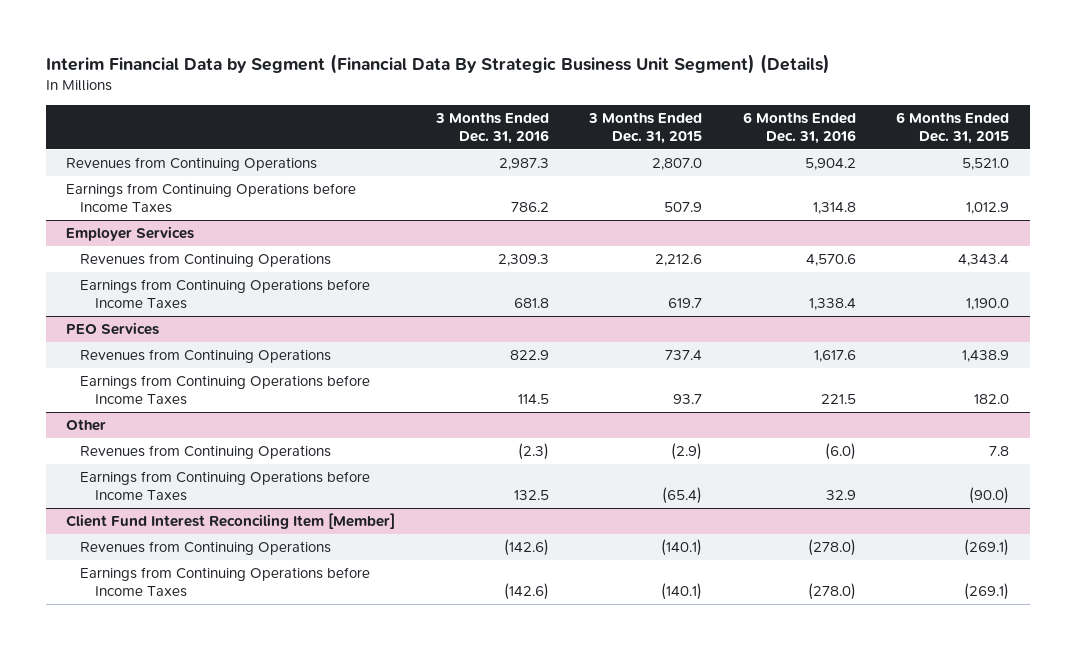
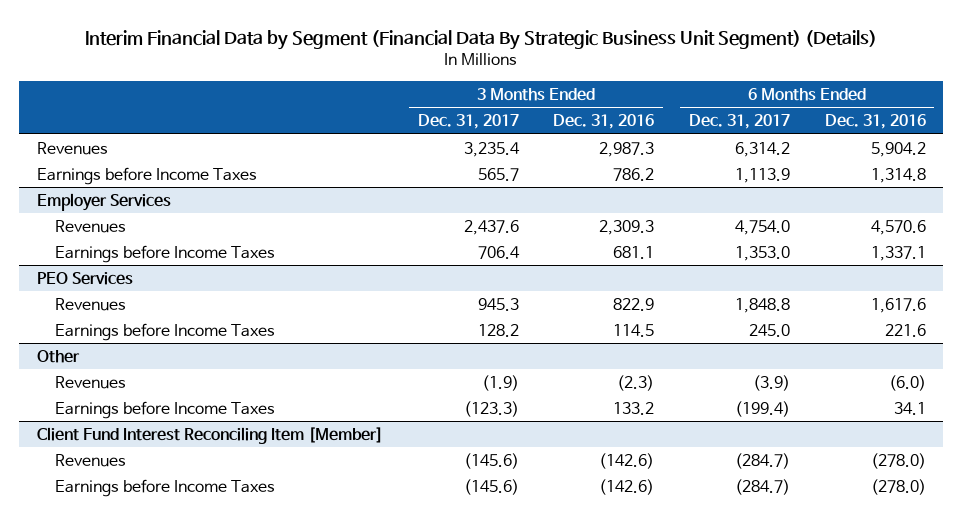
[588,112,703,145] 3 Months Ended Dec. 31, 2015 -> none
[896,112,1010,145] 6 Months Ended Dec. 31, 2015 -> none
none -> [417,114,519,130] Dec. 31, 2017
none -> [689,114,791,130] Dec. 31, 2017
[66,157,318,172] Revenues from Continuing Operations -> [36,141,108,155] Revenues
[66,183,357,213] Earnings from Continuing Operations before Income Taxes -> [36,166,257,185] Earnings before Income Taxes
[80,253,332,268] Revenues from Continuing Operations -> [54,219,126,233] Revenues
[80,279,371,309] Earnings from Continuing Operations before Income Taxes -> [54,244,275,263] Earnings before Income Taxes
[513,297,549,308] 681.8 -> [613,245,655,259] 681.1
[808,297,856,310] 1,338.4 -> [870,245,926,261] 1,337.1
[80,349,332,364] Revenues from Continuing Operations -> [54,297,126,311] Revenues
[80,375,371,405] Earnings from Continuing Operations before Income Taxes -> [54,322,275,341] Earnings before Income Taxes
[820,393,856,404] 221.5 -> [884,323,926,337] 221.6
[80,445,332,460] Revenues from Continuing Operations -> [54,375,126,389] Revenues
[80,471,371,501] Earnings from Continuing Operations before Income Taxes -> [54,400,275,419] Earnings before Income Taxes
[513,489,549,500] 132.5 -> [613,401,655,415] 133.2
[825,489,856,500] 32.9 -> [893,401,926,415] 34.1
[80,541,332,556] Revenues from Continuing Operations -> [54,453,126,467] Revenues
[80,567,371,597] Earnings from Continuing Operations before Income Taxes -> [54,478,275,497] Earnings before Income Taxes

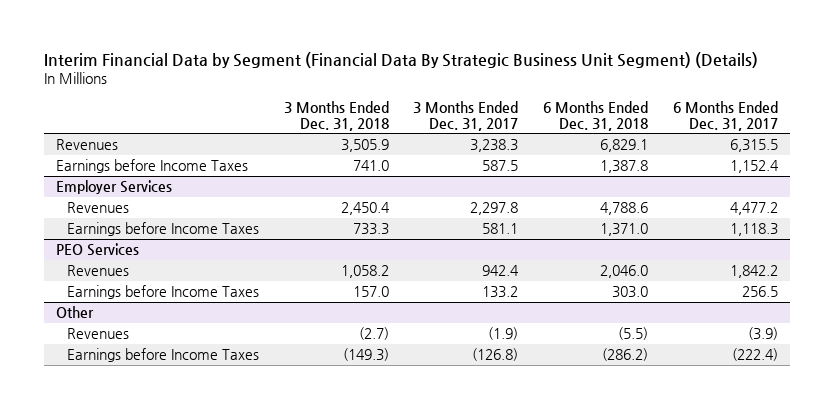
[553,114,655,130] Dec. 31, 2016 -> none
[824,114,926,130] Dec. 31, 2016 -> none
none -> [283,100,389,131] 3 Months Ended Dec. 31, 2018
none -> [543,100,649,131] 6 Months Ended Dec. 31, 2018
[463,141,520,157] 3,235.4 -> [470,139,519,153] 3,238.3
[735,141,791,157] 6,314.2 -> [729,139,778,153] 6,315.5
[477,167,519,181] 565.7 -> [482,160,519,172] 587.5
[735,167,791,183] 1,113.9 -> [729,160,779,174] 1,152.4
[463,219,519,235] 2,437.6 -> [470,202,519,216] 2,297.8
[735,219,791,235] 4,754.0 -> [729,202,778,216] 4,477.2
[477,245,520,259] 706.4 -> [482,223,519,235] 581.1
[735,245,791,261] 1,353.0 -> [729,223,778,237] 1,118.3
[477,297,519,311] 945.3 -> [482,265,520,277] 942.4
[735,297,791,313] 1,848.8 -> [729,265,778,279] 1,842.2
[477,323,519,337] 128.2 -> [482,286,519,299] 133.2
[749,323,791,337] 245.0 -> [741,286,778,298] 256.5
[36,426,383,444] Client Fund Interest Reconciling Item [Member] -> none
[54,453,126,467] Revenues -> none
[54,478,275,497] Earnings before Income Taxes -> none
[463,400,519,417] (123.3) -> [472,348,519,362] (126.8)
[735,400,791,417] (199.4) -> [731,348,778,362] (222.4)

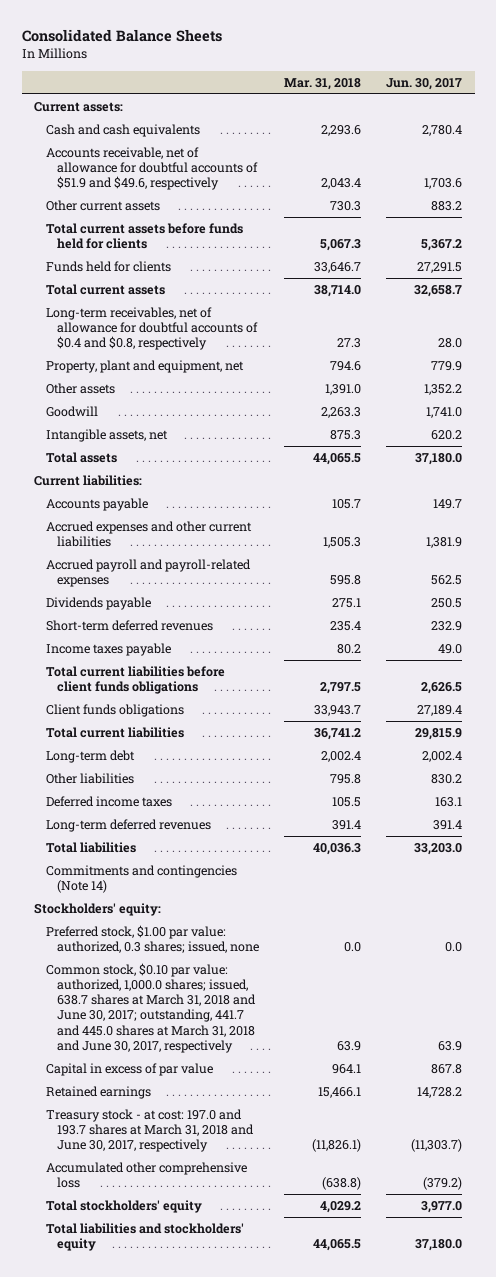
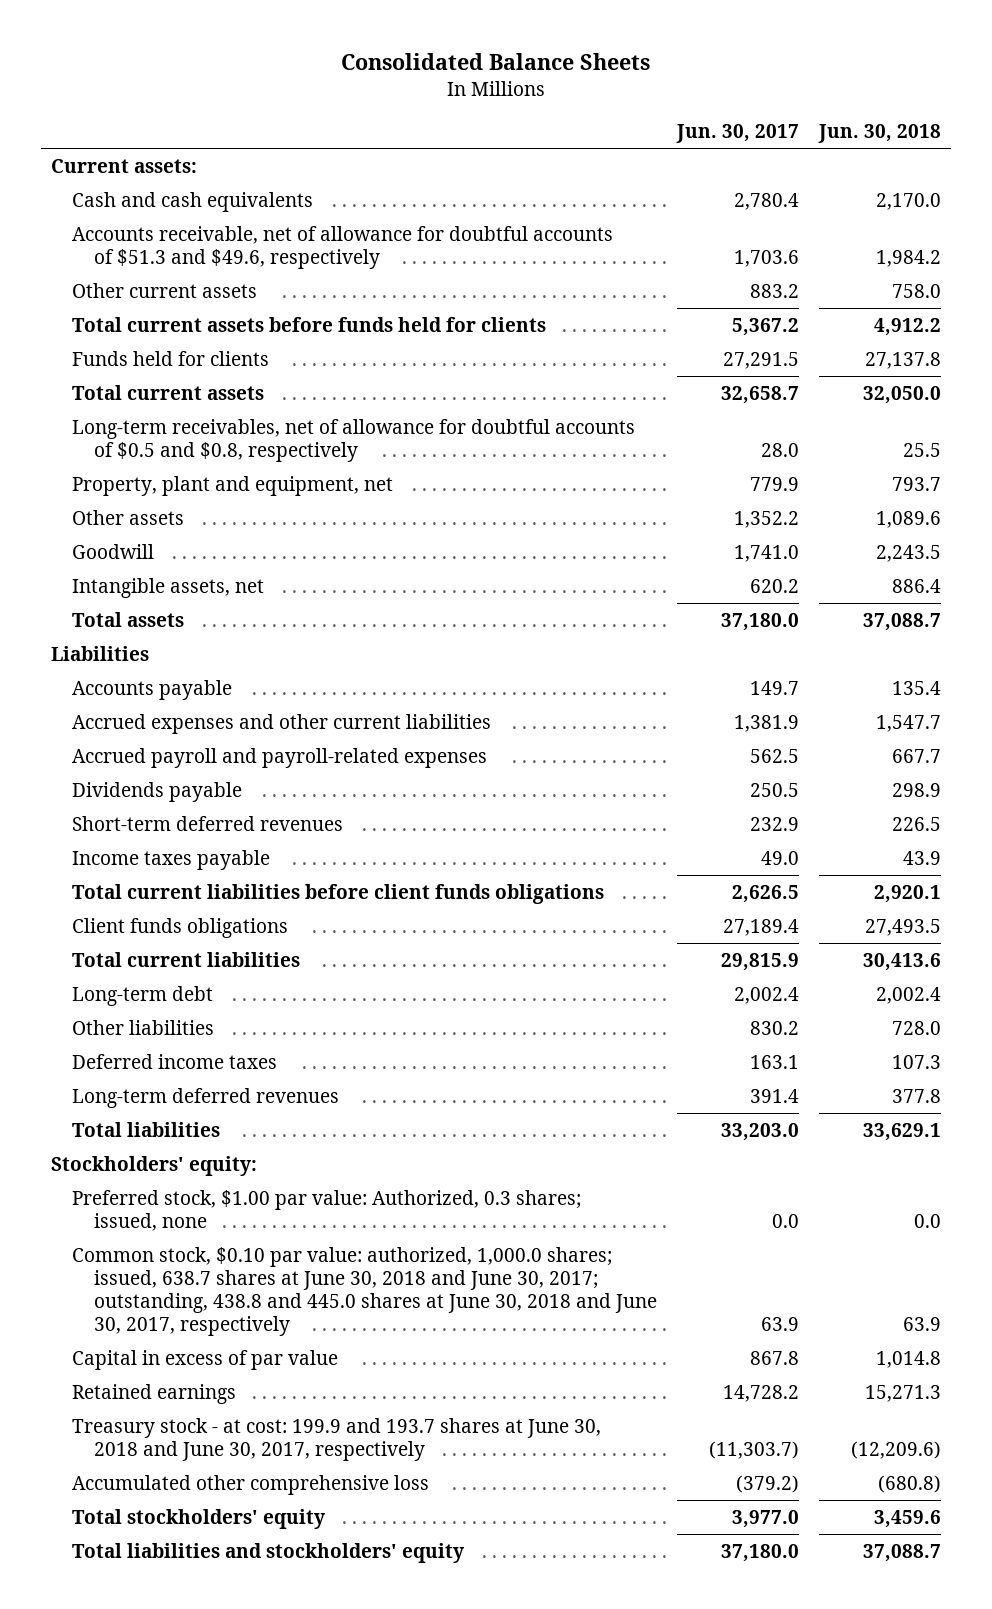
[283,77,361,90] Mar. 31, 2018 -> none
none -> [818,123,942,143] Jun. 30, 2018
[45,147,258,191] Accounts receivable, net of allowance for doubtful accounts of $51.9 and $49.6, respectively -> [72,225,614,269] Accounts receivable, net of allowance for doubtful accounts of $51.3 and $49.6, respectively
[45,307,258,351] Long-term receivables, net of allowance for doubtful accounts of $0.4 and $0.8, respectively -> [72,418,636,462] Long-term receivables, net of allowance for doubtful accounts of $0.5 and $0.8, respectively
[34,475,143,487] Current liabilities: -> [51,645,150,661] Liabilities
[45,865,237,894] Commitments and contingencies (Note 14) -> none
[45,925,259,954] Preferred stock, $1.00 par value: authorized, 0.3 shares; issued, none -> [72,1189,582,1231] Preferred stock, $1.00 par value: Authorized, 0.3 shares; issued, none
[45,963,256,1053] Common stock, $0.10 par value: authorized, 1,000.0 shares; issued, 638.7 shares at March 31, 2018 and June 30, 2017; outstanding, 441.7 and 445.0 shares at March 31, 2018 and June 30, 2017, respectively -> [72,1246,657,1336] Common stock, $0.10 par value: authorized, 1,000.0 shares; issued, 638.7 shares at June 30, 2018 and June 30, 2017; outstanding, 438.8 and 445.0 shares at June 30, 2018 and June 30, 2017, respectively
[45,1109,254,1153] Treasury stock - at cost: 197.0 and 193.7 shares at March 31, 2018 and June 30, 2017, respectively -> [72,1417,602,1461] Treasury stock - at cost: 199.9 and 193.7 shares at June 30, 2018 and June 30, 2017, respectively

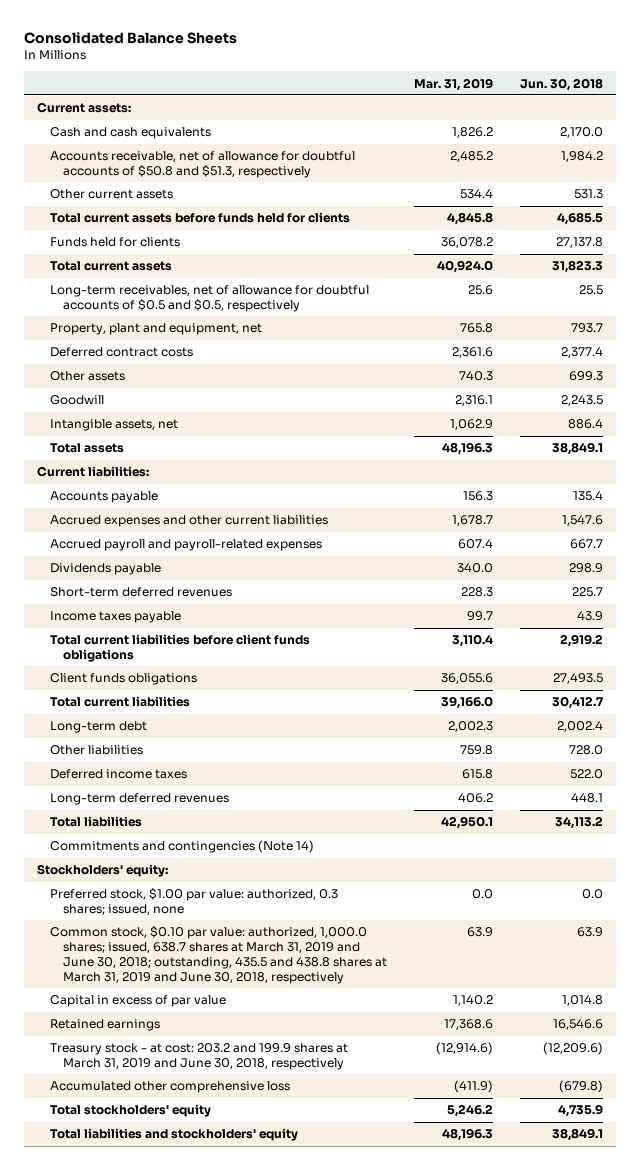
[675,123,799,143] Jun. 30, 2017 -> none
none -> [413,77,493,91] Mar. 31, 2019
[72,225,614,269] Accounts receivable, net of allowance for doubtful accounts of $51.3 and $49.6, respectively -> [50,151,356,179] Accounts receivable, net of allowance for doubtful accounts of $50.8 and $51.3, respectively
[892,283,942,298] 758.0 -> [573,189,603,200] 531.3
[874,317,942,336] 4,912.2 -> [556,213,603,226] 4,685.5
[863,385,942,404] 32,050.0 -> [551,260,603,274] 31,823.3
[72,418,636,462] Long-term receivables, net of allowance for doubtful accounts of $0.5 and $0.8, respectively -> [50,285,370,313] Long-term receivables, net of allowance for doubtful accounts of $0.5 and $0.5, respectively
none -> [50,347,194,358] Deferred contract costs
[876,510,942,528] 1,089.6 -> [568,371,603,382] 699.3
[863,612,942,631] 37,088.7 -> [551,442,603,456] 38,849.1
[51,645,150,661] Liabilities -> [37,466,150,478] Current liabilities:
[876,714,942,732] 1,547.7 -> [561,515,603,527] 1,547.6
[892,816,942,831] 226.5 -> [571,587,603,598] 225.7
[874,884,942,903] 2,920.1 -> [559,634,603,648] 2,919.2
[863,952,942,971] 30,413.6 -> [551,696,604,710] 30,412.7
[892,1054,942,1069] 107.3 -> [569,769,603,780] 522.0
[892,1088,942,1103] 377.8 -> [570,793,603,804] 448.1
[863,1122,942,1141] 33,629.1 -> [554,816,603,830] 34,113.2
none -> [50,840,315,854] Commitments and contingencies (Note 14)
[72,1189,582,1231] Preferred stock, $1.00 par value: Authorized, 0.3 shares; issued, none -> [50,888,339,916] Preferred stock, $1.00 par value: authorized, 0.3 shares; issued, none
[72,1246,657,1336] Common stock, $0.10 par value: authorized, 1,000.0 shares; issued, 638.7 shares at June 30, 2018 and June 30, 2017; outstanding, 438.8 and 445.0 shares at June 30, 2018 and June 30, 2017, respectively -> [50,926,387,984] Common stock, $0.10 par value: authorized, 1,000.0 shares; issued, 638.7 shares at March 31, 2019 and June 30, 2018; outstanding, 435.5 and 438.8 shares at March 31, 2019 and June 30, 2018, respectively
[865,1384,942,1402] 15,271.3 -> [552,1019,603,1031] 16,546.6
[72,1417,602,1461] Treasury stock - at cost: 199.9 and 193.7 shares at June 30, 2018 and June 30, 2017, respectively -> [50,1043,349,1071] Treasury stock - at cost: 203.2 and 199.9 shares at March 31, 2019 and June 30, 2018, respectively
[878,1474,942,1493] (680.8) -> [558,1080,603,1094] (679.8)
[874,1509,942,1528] 3,459.6 -> [557,1104,603,1118] 4,735.9
[863,1543,942,1562] 37,088.7 -> [551,1128,603,1142] 38,849.1

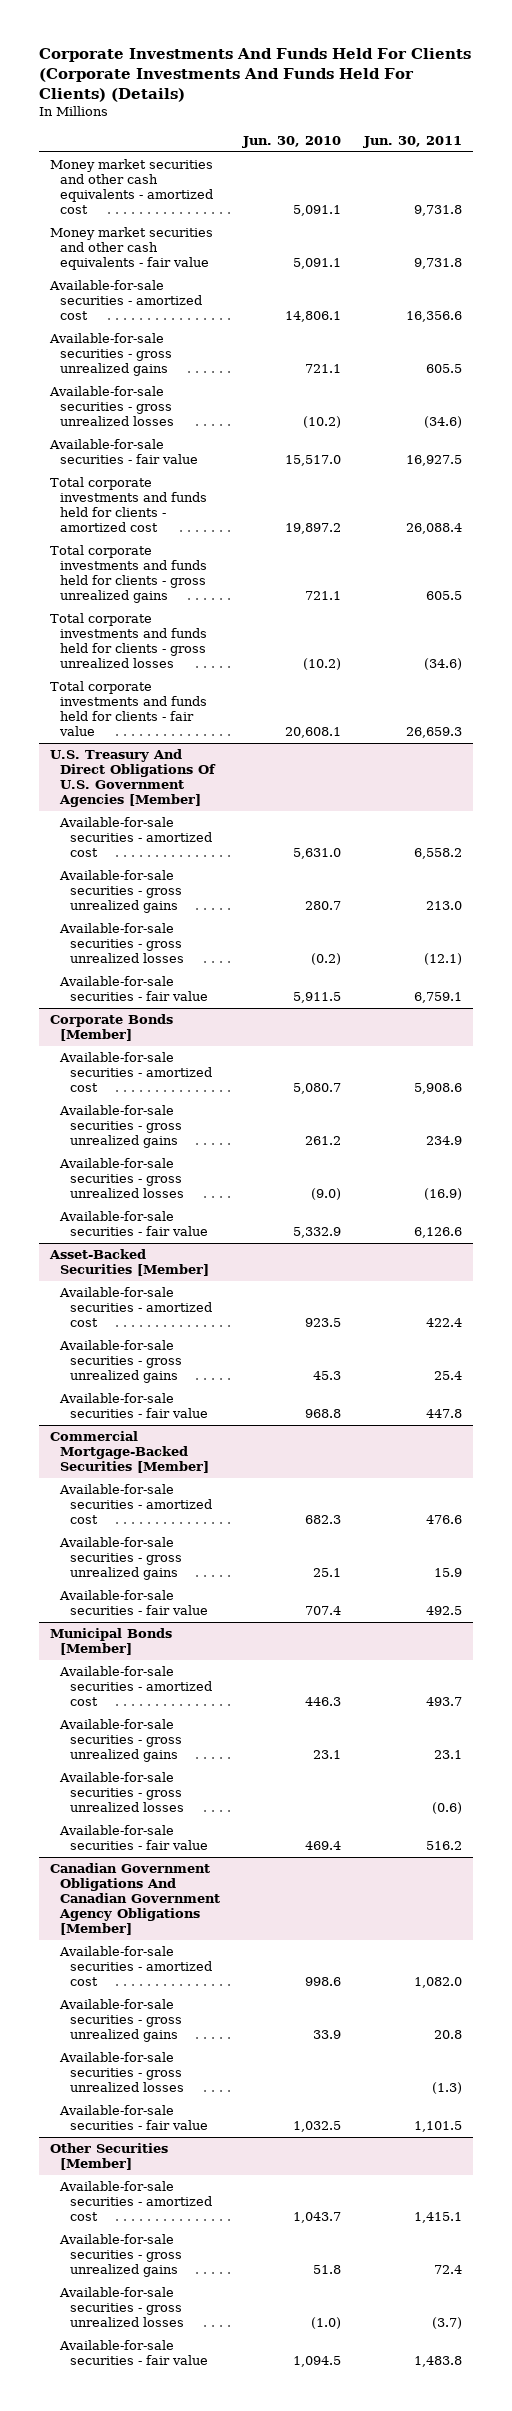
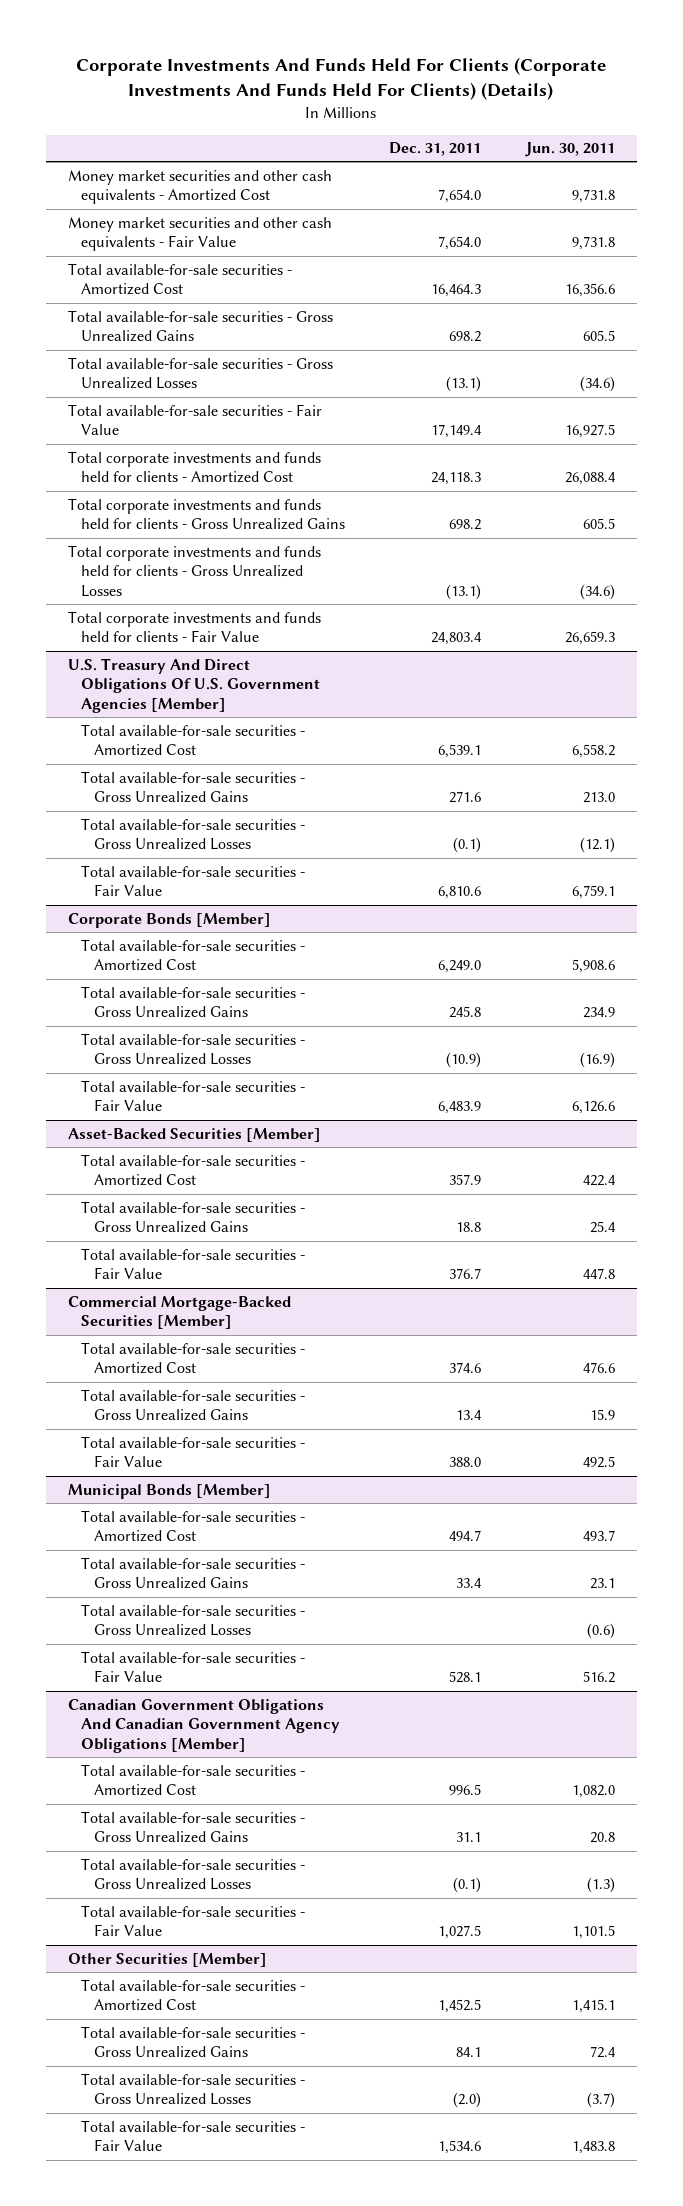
[241,135,341,148] Jun. 30, 2010 -> none
none -> [389,142,482,157] Dec. 31, 2011
[50,159,214,215] Money market securities and other cash equivalents - amortized cost -> [68,169,333,205] Money market securities and other cash equivalents - Amortized Cost
[50,227,214,271] Money market securities and other cash equivalents - fair value -> [68,216,333,252] Money market securities and other cash equivalents - Fair Value
[49,280,202,321] Available-for-sale securities - amortized cost -> [68,262,293,296] Total available-for-sale securities - Amortized Cost
[49,333,172,377] Available-for-sale securities - gross unrealized gains -> [68,309,334,343] Total available-for-sale securities - Gross Unrealized Gains
[49,386,174,427] Available-for-sale securities - gross unrealized losses -> [68,356,334,390] Total available-for-sale securities - Gross Unrealized Losses
[49,439,198,465] Available-for-sale securities - fair value -> [68,403,323,436] Total available-for-sale securities - Fair Value
[50,477,207,533] Total corporate investments and funds held for clients - amortized cost -> [68,450,322,484] Total corporate investments and funds held for clients - Amortized Cost
[50,545,207,604] Total corporate investments and funds held for clients - gross unrealized gains -> [68,497,345,531] Total corporate investments and funds held for clients - Gross Unrealized Gains
[50,613,207,669] Total corporate investments and funds held for clients - gross unrealized losses -> [68,544,322,598] Total corporate investments and funds held for clients - Gross Unrealized Losses
[50,681,207,737] Total corporate investments and funds held for clients - fair value -> [68,610,322,643] Total corporate investments and funds held for clients - Fair Value
[58,817,212,858] Available-for-sale securities - amortized cost -> [80,723,305,757] Total available-for-sale securities - Amortized Cost
[58,870,182,914] Available-for-sale securities - gross unrealized gains -> [80,770,305,804] Total available-for-sale securities - Gross Unrealized Gains
[58,923,184,964] Available-for-sale securities - gross unrealized losses -> [80,817,305,851] Total available-for-sale securities - Gross Unrealized Losses
[58,976,208,1002] Available-for-sale securities - fair value -> [80,864,305,897] Total available-for-sale securities - Fair Value
[58,1052,212,1093] Available-for-sale securities - amortized cost -> [80,938,305,972] Total available-for-sale securities - Amortized Cost
[58,1105,182,1149] Available-for-sale securities - gross unrealized gains -> [80,985,305,1019] Total available-for-sale securities - Gross Unrealized Gains
[58,1158,184,1199] Available-for-sale securities - gross unrealized losses -> [80,1032,305,1066] Total available-for-sale securities - Gross Unrealized Losses
[58,1211,208,1237] Available-for-sale securities - fair value -> [80,1079,305,1112] Total available-for-sale securities - Fair Value
[58,1287,212,1328] Available-for-sale securities - amortized cost -> [80,1153,305,1187] Total available-for-sale securities - Amortized Cost
[58,1340,182,1384] Available-for-sale securities - gross unrealized gains -> [80,1200,305,1234] Total available-for-sale securities - Gross Unrealized Gains
[58,1393,208,1419] Available-for-sale securities - fair value -> [80,1247,305,1280] Total available-for-sale securities - Fair Value
[58,1484,212,1525] Available-for-sale securities - amortized cost -> [80,1341,305,1375] Total available-for-sale securities - Amortized Cost
[58,1537,182,1581] Available-for-sale securities - gross unrealized gains -> [80,1388,305,1422] Total available-for-sale securities - Gross Unrealized Gains
[58,1590,208,1616] Available-for-sale securities - fair value -> [80,1435,305,1468] Total available-for-sale securities - Fair Value
[58,1666,212,1707] Available-for-sale securities - amortized cost -> [80,1509,305,1543] Total available-for-sale securities - Amortized Cost
[58,1719,182,1763] Available-for-sale securities - gross unrealized gains -> [80,1556,305,1590] Total available-for-sale securities - Gross Unrealized Gains
[58,1772,184,1813] Available-for-sale securities - gross unrealized losses -> [80,1603,305,1637] Total available-for-sale securities - Gross Unrealized Losses
[58,1825,208,1851] Available-for-sale securities - fair value -> [80,1650,305,1683] Total available-for-sale securities - Fair Value
[58,1946,212,1987] Available-for-sale securities - amortized cost -> [80,1763,305,1797] Total available-for-sale securities - Amortized Cost
[58,1999,182,2043] Available-for-sale securities - gross unrealized gains -> [80,1810,305,1844] Total available-for-sale securities - Gross Unrealized Gains
[58,2052,184,2093] Available-for-sale securities - gross unrealized losses -> [80,1857,305,1891] Total available-for-sale securities - Gross Unrealized Losses
[58,2105,208,2131] Available-for-sale securities - fair value -> [80,1904,305,1937] Total available-for-sale securities - Fair Value
[58,2181,212,2222] Available-for-sale securities - amortized cost -> [80,1978,305,2012] Total available-for-sale securities - Amortized Cost
[58,2234,182,2278] Available-for-sale securities - gross unrealized gains -> [80,2025,305,2059] Total available-for-sale securities - Gross Unrealized Gains
[58,2287,184,2328] Available-for-sale securities - gross unrealized losses -> [80,2072,305,2106] Total available-for-sale securities - Gross Unrealized Losses
[58,2340,208,2366] Available-for-sale securities - fair value -> [80,2119,305,2152] Total available-for-sale securities - Fair Value

